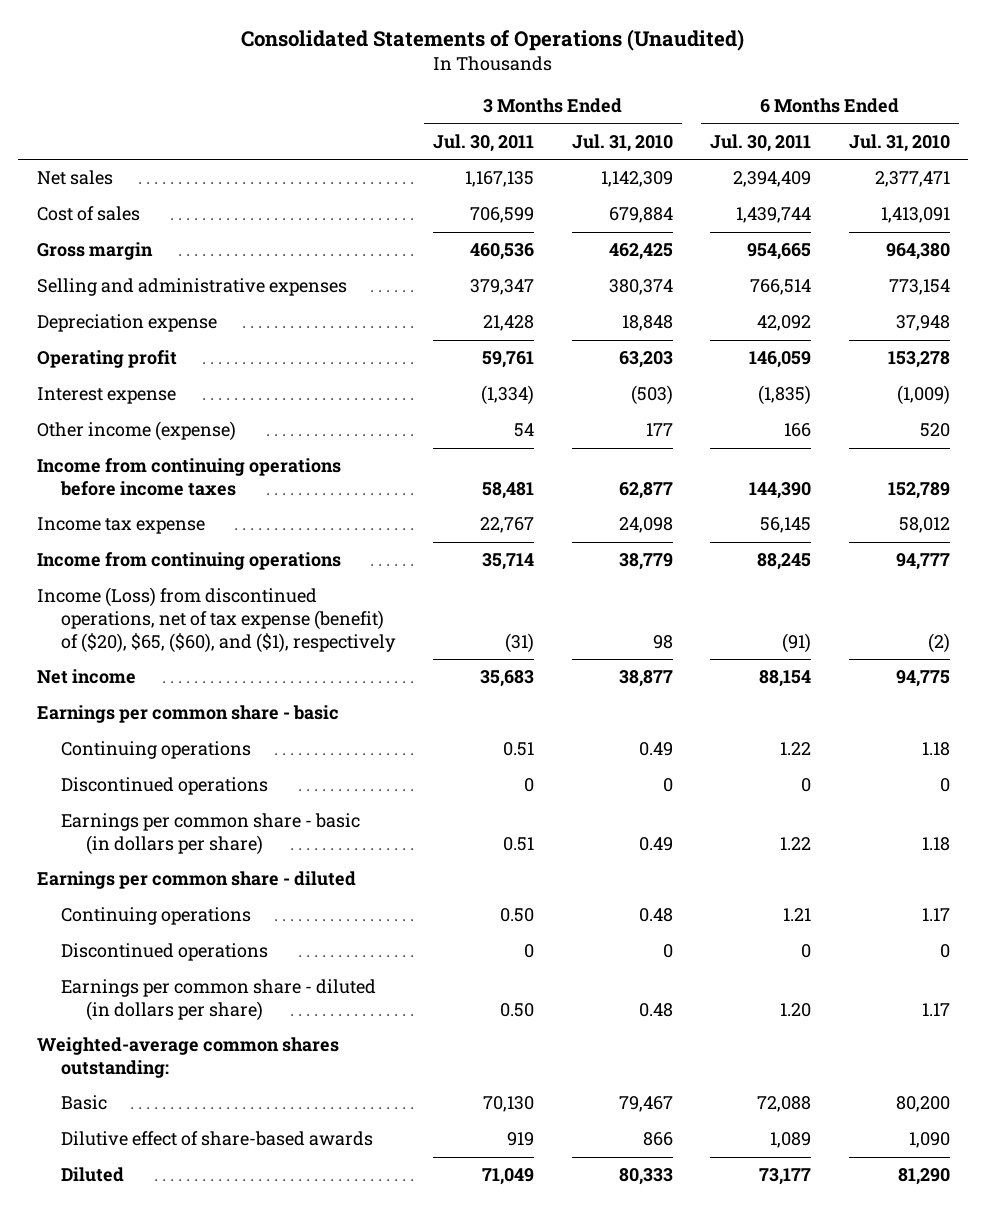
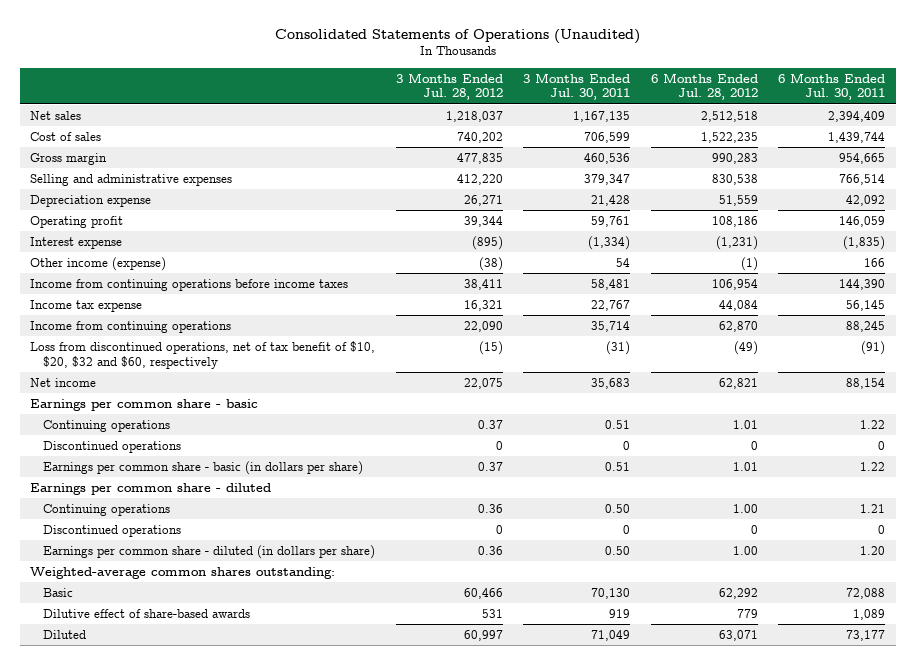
[571,133,673,152] Jul. 31, 2010 -> none
[848,133,950,152] Jul. 31, 2010 -> none
none -> [395,72,503,101] 3 Months Ended Jul. 28, 2012
none -> [650,72,758,101] 6 Months Ended Jul. 28, 2012
[36,587,397,653] Income (Loss) from discontinued operations, net of tax expense (benefit) of ($20), $65, ($60), and ($1), respectively -> [29,340,375,369] Loss from discontinued operations, net of tax benefit of $10, $20, $32 and $60, respectively

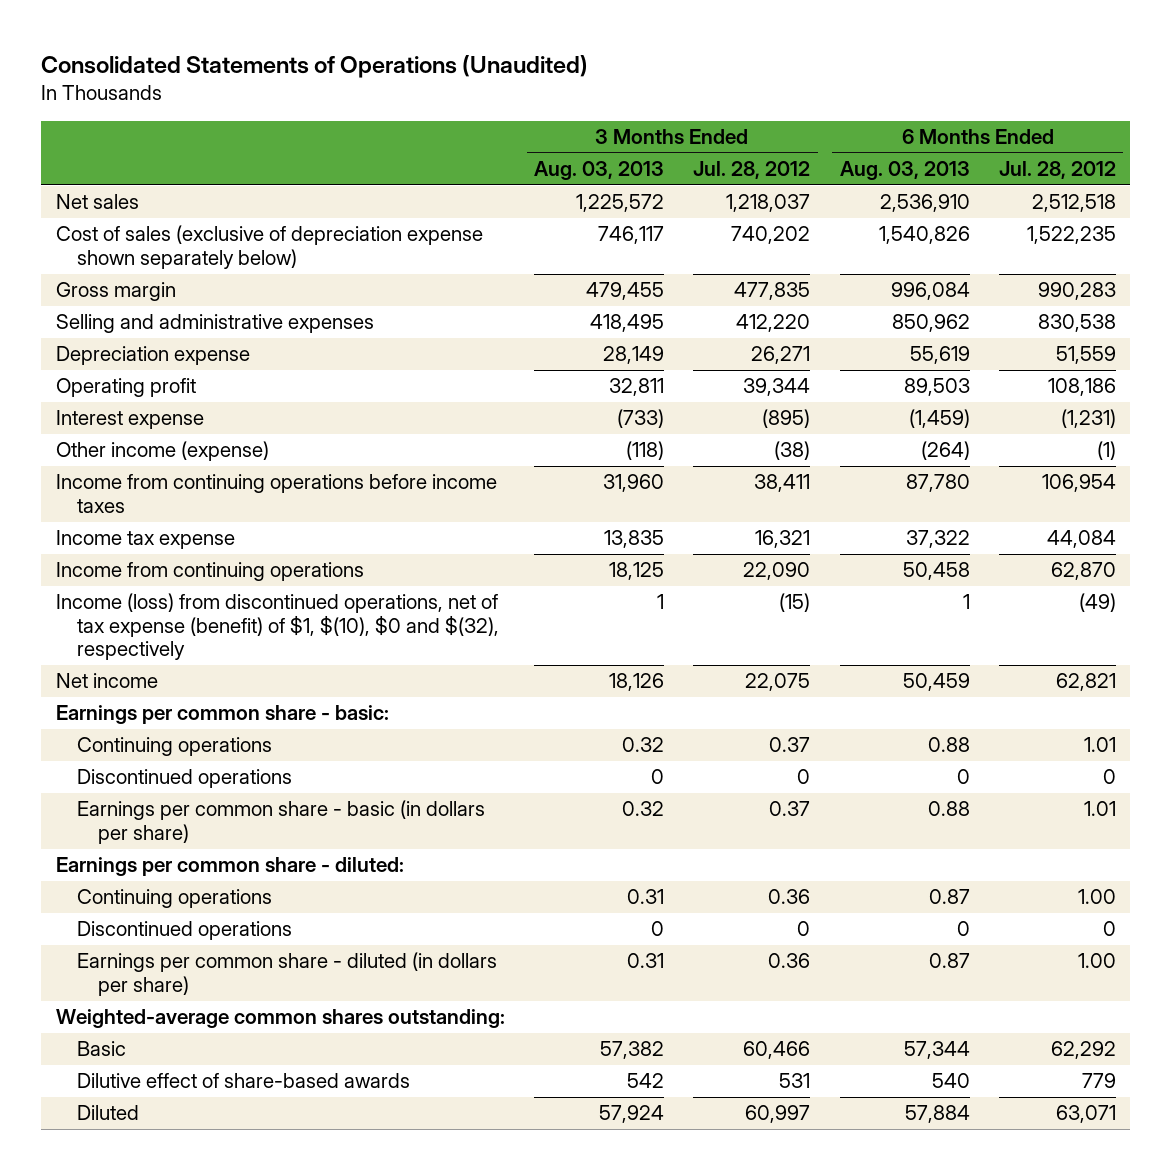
[523,72,631,101] 3 Months Ended Jul. 30, 2011 -> none
[778,72,886,101] 6 Months Ended Jul. 30, 2011 -> none
none -> [534,161,665,181] Aug. 03, 2013
none -> [839,161,970,181] Aug. 03, 2013
[29,131,101,141] Cost of sales -> [55,225,483,269] Cost of sales (exclusive of depreciation expense shown separately below)
[29,340,375,369] Loss from discontinued operations, net of tax benefit of $10, $20, $32 and $60, respectively -> [55,593,499,661] Income (loss) from discontinued operations, net of tax expense (benefit) of $1, $(10), $0 and $(32), respectively
[29,398,258,411] Earnings per common share - basic -> [55,705,389,725] Earnings per common share - basic:
[29,482,271,495] Earnings per common share - diluted -> [55,857,404,877] Earnings per common share - diluted:

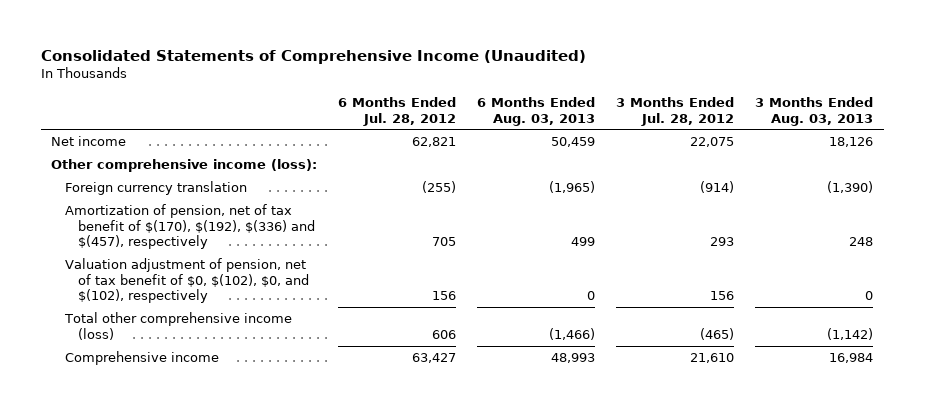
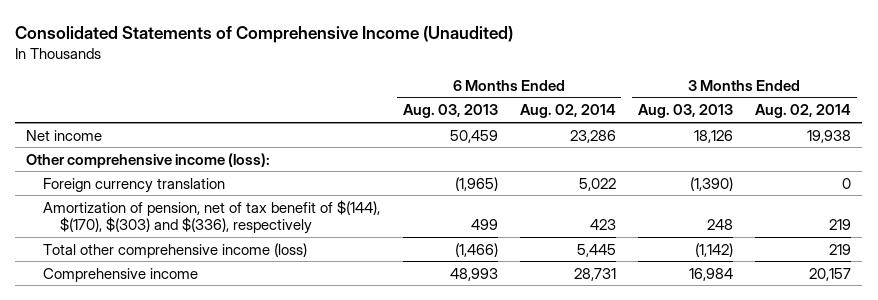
[338,97,457,126] 6 Months Ended Jul. 28, 2012 -> none
[616,97,735,126] 3 Months Ended Jul. 28, 2012 -> none
none -> [519,104,616,119] Aug. 02, 2014
none -> [755,104,852,119] Aug. 02, 2014
[64,258,310,303] Valuation adjustment of pension, net of tax benefit of $0, $(102), $0, and $(102), respectively -> none
[64,204,316,249] Amortization of pension, net of tax benefit of $(170), $(192), $(336) and $(457), respectively -> [43,199,381,235] Amortization of pension, net of tax benefit of $(144), $(170), $(303) and $(336), respectively

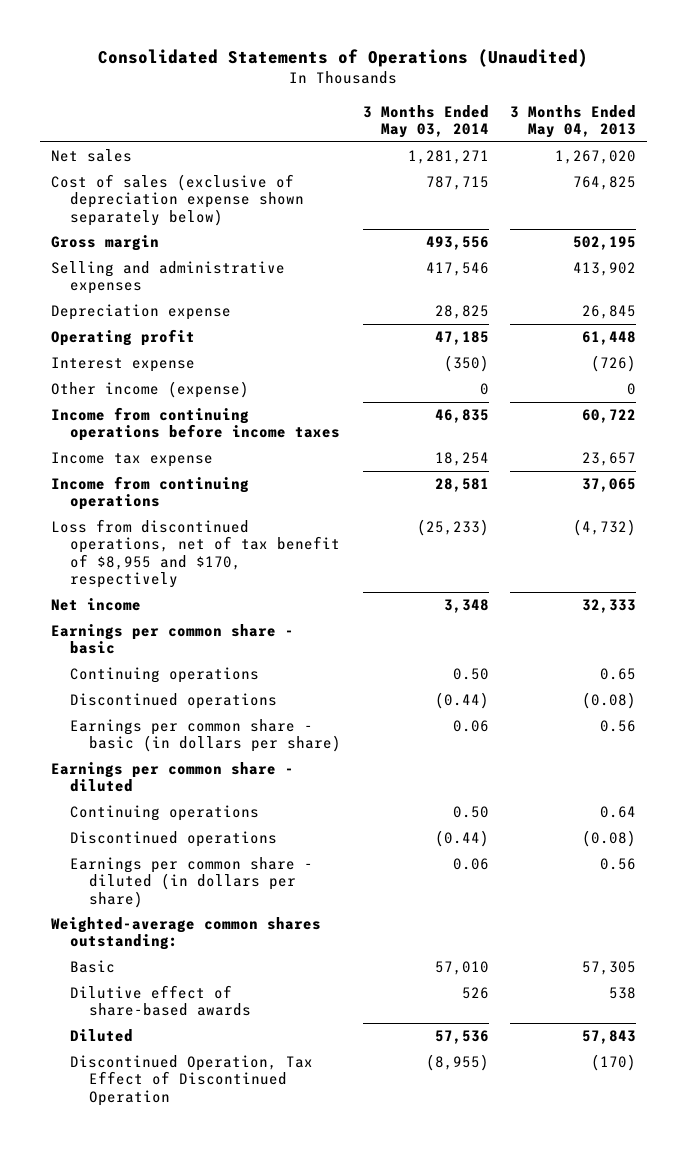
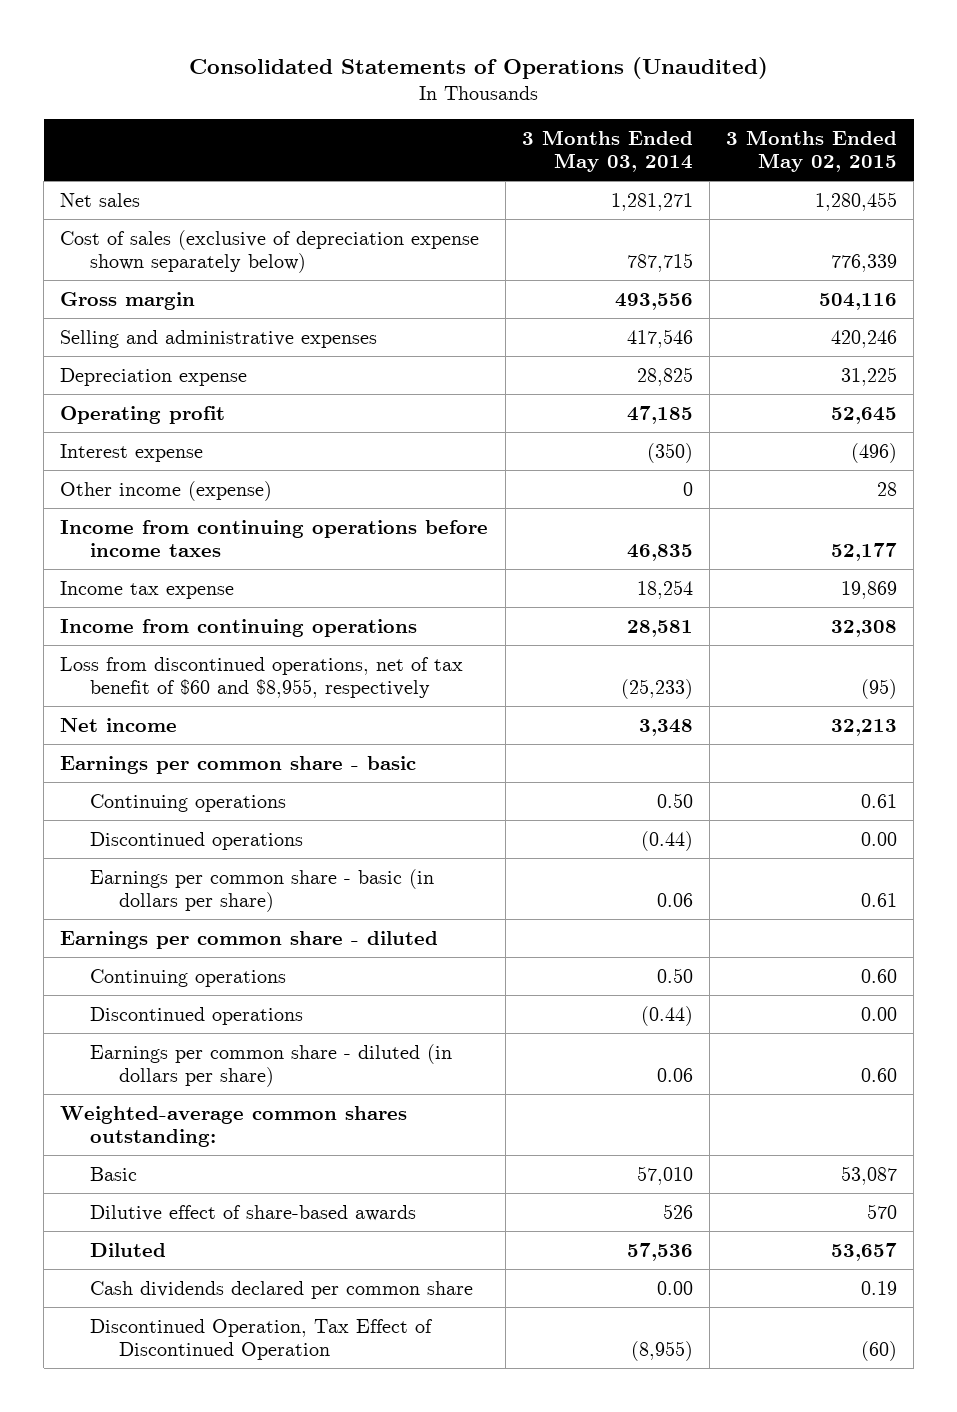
[510,104,637,138] 3 Months Ended May 04, 2013 -> none
none -> [725,129,897,173] 3 Months Ended May 02, 2015
[50,519,340,589] Loss from discontinued operations, net of tax benefit of $8,955 and $170, respectively -> [60,656,464,699] Loss from discontinued operations, net of tax benefit of $60 and $8,955, respectively
none -> [89,1280,473,1299] Cash dividends declared per common share

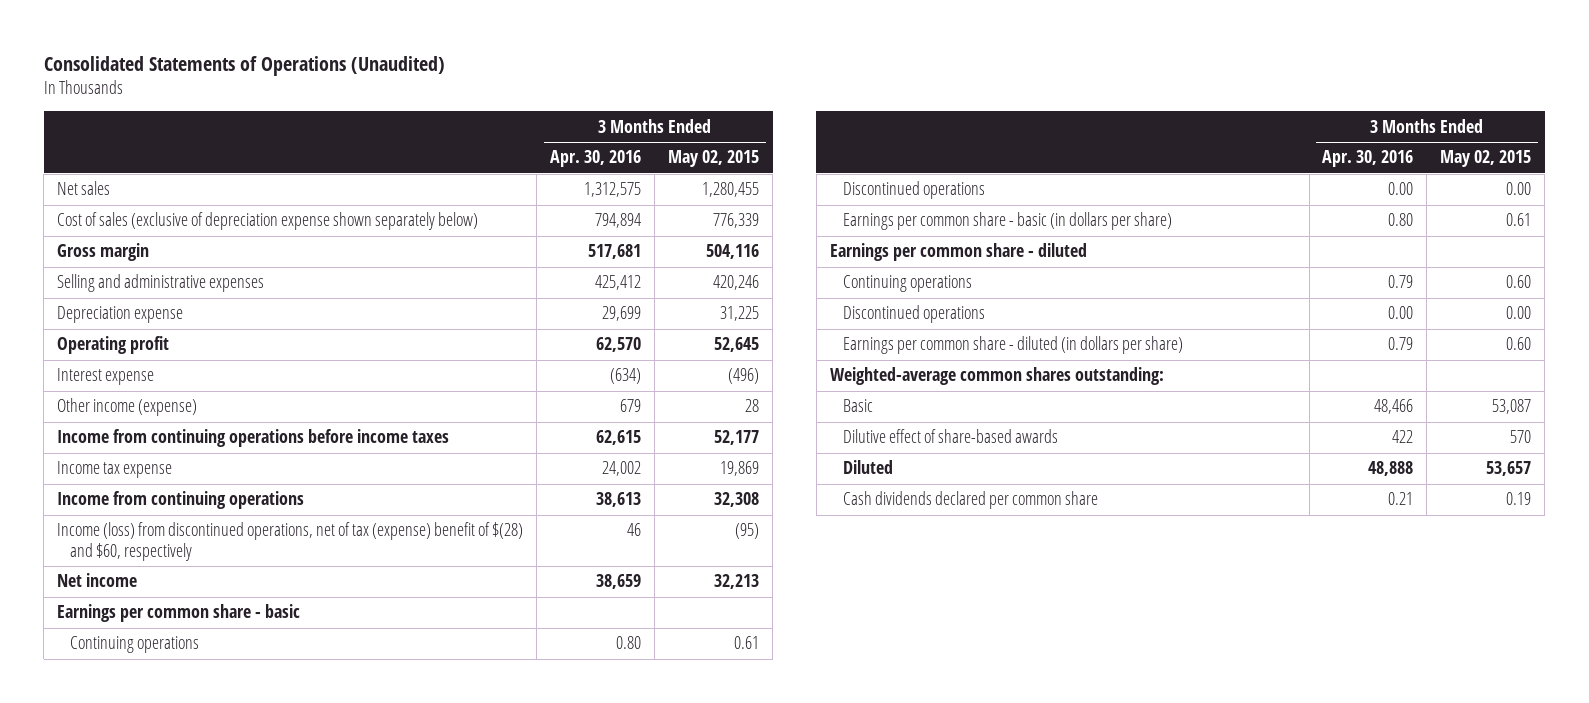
[521,129,693,173] 3 Months Ended May 03, 2014 -> none
none -> [550,150,642,168] Apr. 30, 2016
[60,656,464,699] Loss from discontinued operations, net of tax benefit of $60 and $8,955, respectively -> [57,522,524,562] Income (loss) from discontinued operations, net of tax (expense) benefit of $(28) and $60, respectively
[89,1318,433,1361] Discontinued Operation, Tax Effect of Discontinued Operation -> none

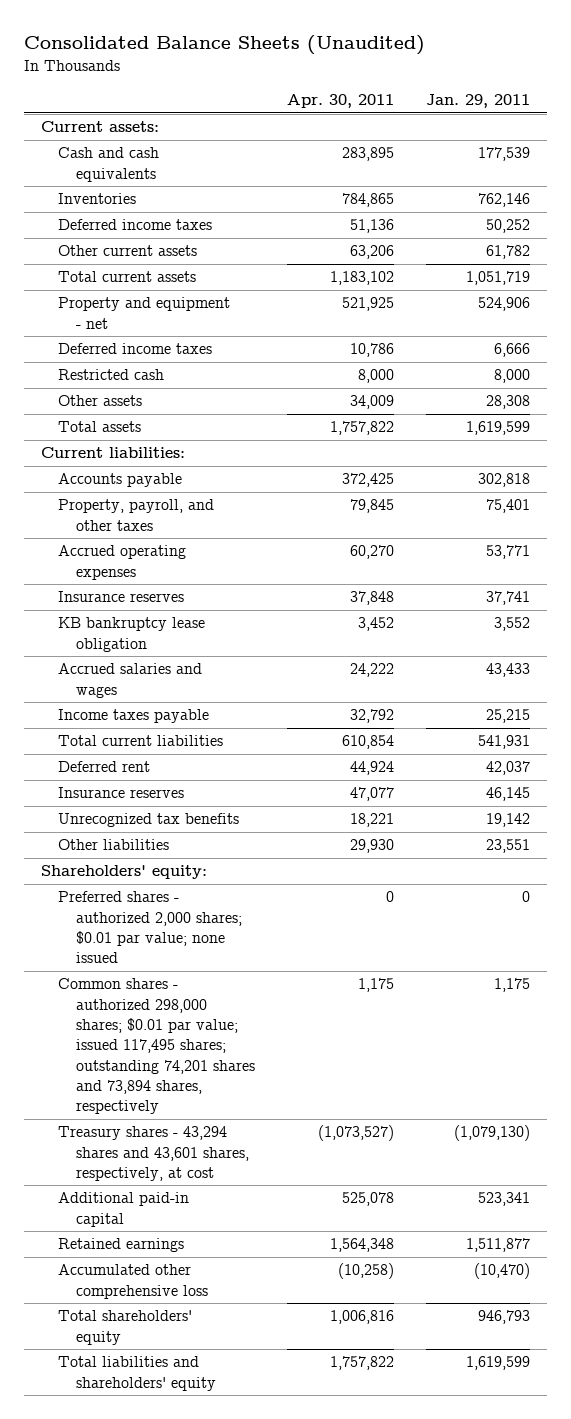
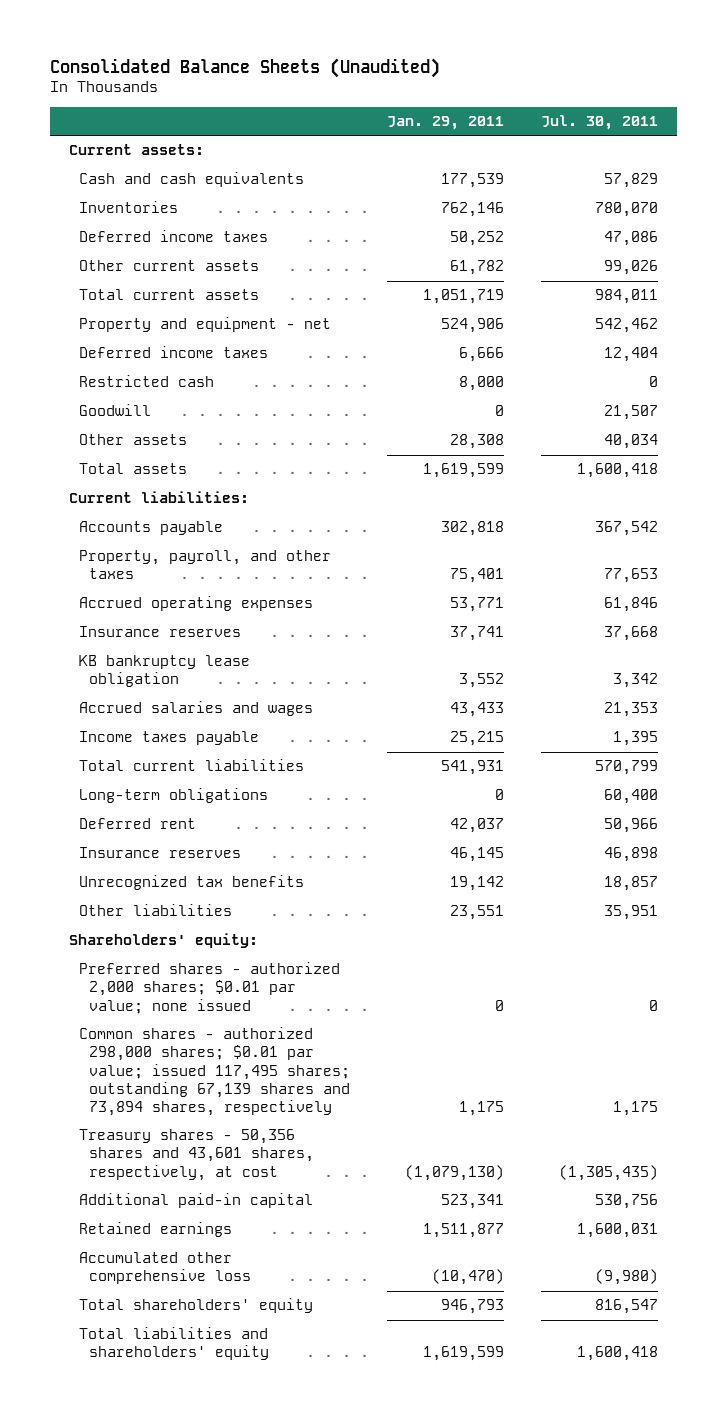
[287,94,395,109] Apr. 30, 2011 -> none
none -> [541,114,659,130] Jul. 30, 2011
none -> [79,404,152,417] Goodwill
none -> [79,788,269,804] Long-term obligations
[58,978,255,1115] Common shares - authorized 298,000 shares; $0.01 par value; issued 117,495 shares; outstanding 74,201 shares and 73,894 shares, respectively -> [79,1027,351,1116] Common shares - authorized 298,000 shares; $0.01 par value; issued 117,495 shares; outstanding 67,139 shares and 73,894 shares, respectively
[58,1126,249,1181] Treasury shares - 43,294 shares and 43,601 shares, respectively, at cost -> [79,1129,315,1181] Treasury shares - 50,356 shares and 43,601 shares, respectively, at cost

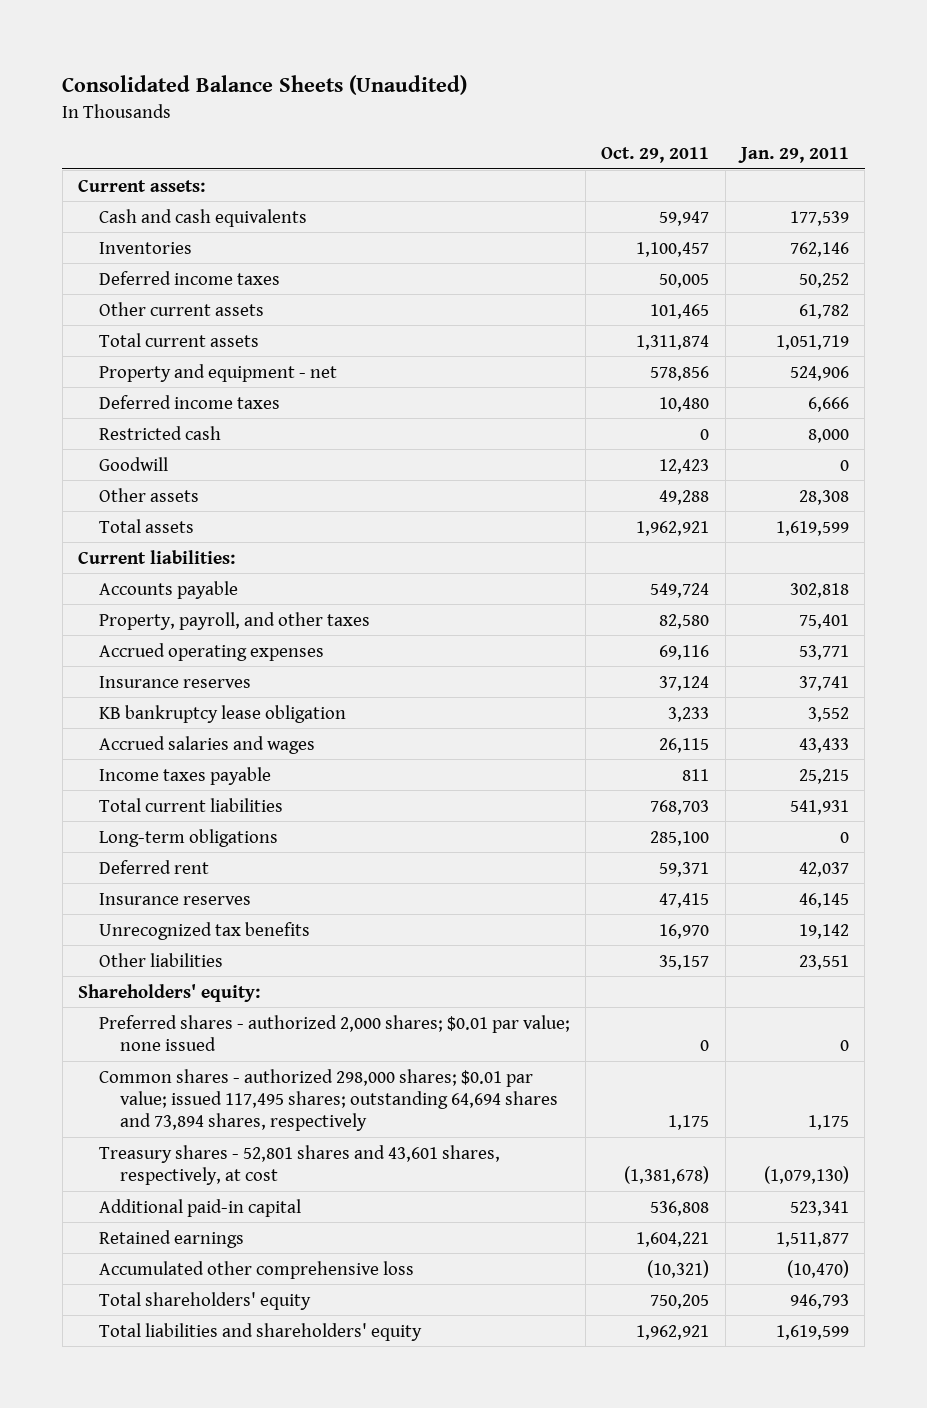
[541,114,659,130] Jul. 30, 2011 -> none
none -> [601,146,710,163] Oct. 29, 2011
[79,1027,351,1116] Common shares - authorized 298,000 shares; $0.01 par value; issued 117,495 shares; outstanding 67,139 shares and 73,894 shares, respectively -> [98,1068,558,1132] Common shares - authorized 298,000 shares; $0.01 par value; issued 117,495 shares; outstanding 64,694 shares and 73,894 shares, respectively
[79,1129,315,1181] Treasury shares - 50,356 shares and 43,601 shares, respectively, at cost -> [98,1144,500,1185] Treasury shares - 52,801 shares and 43,601 shares, respectively, at cost

